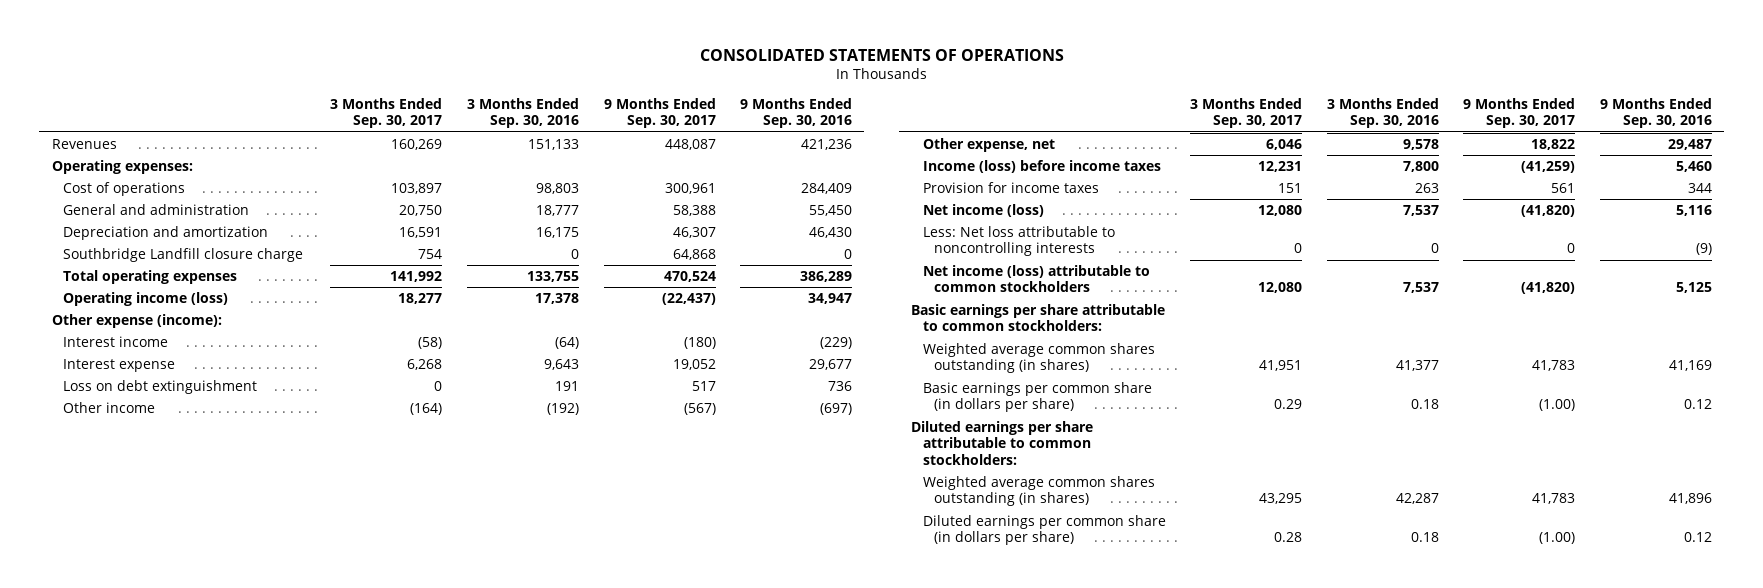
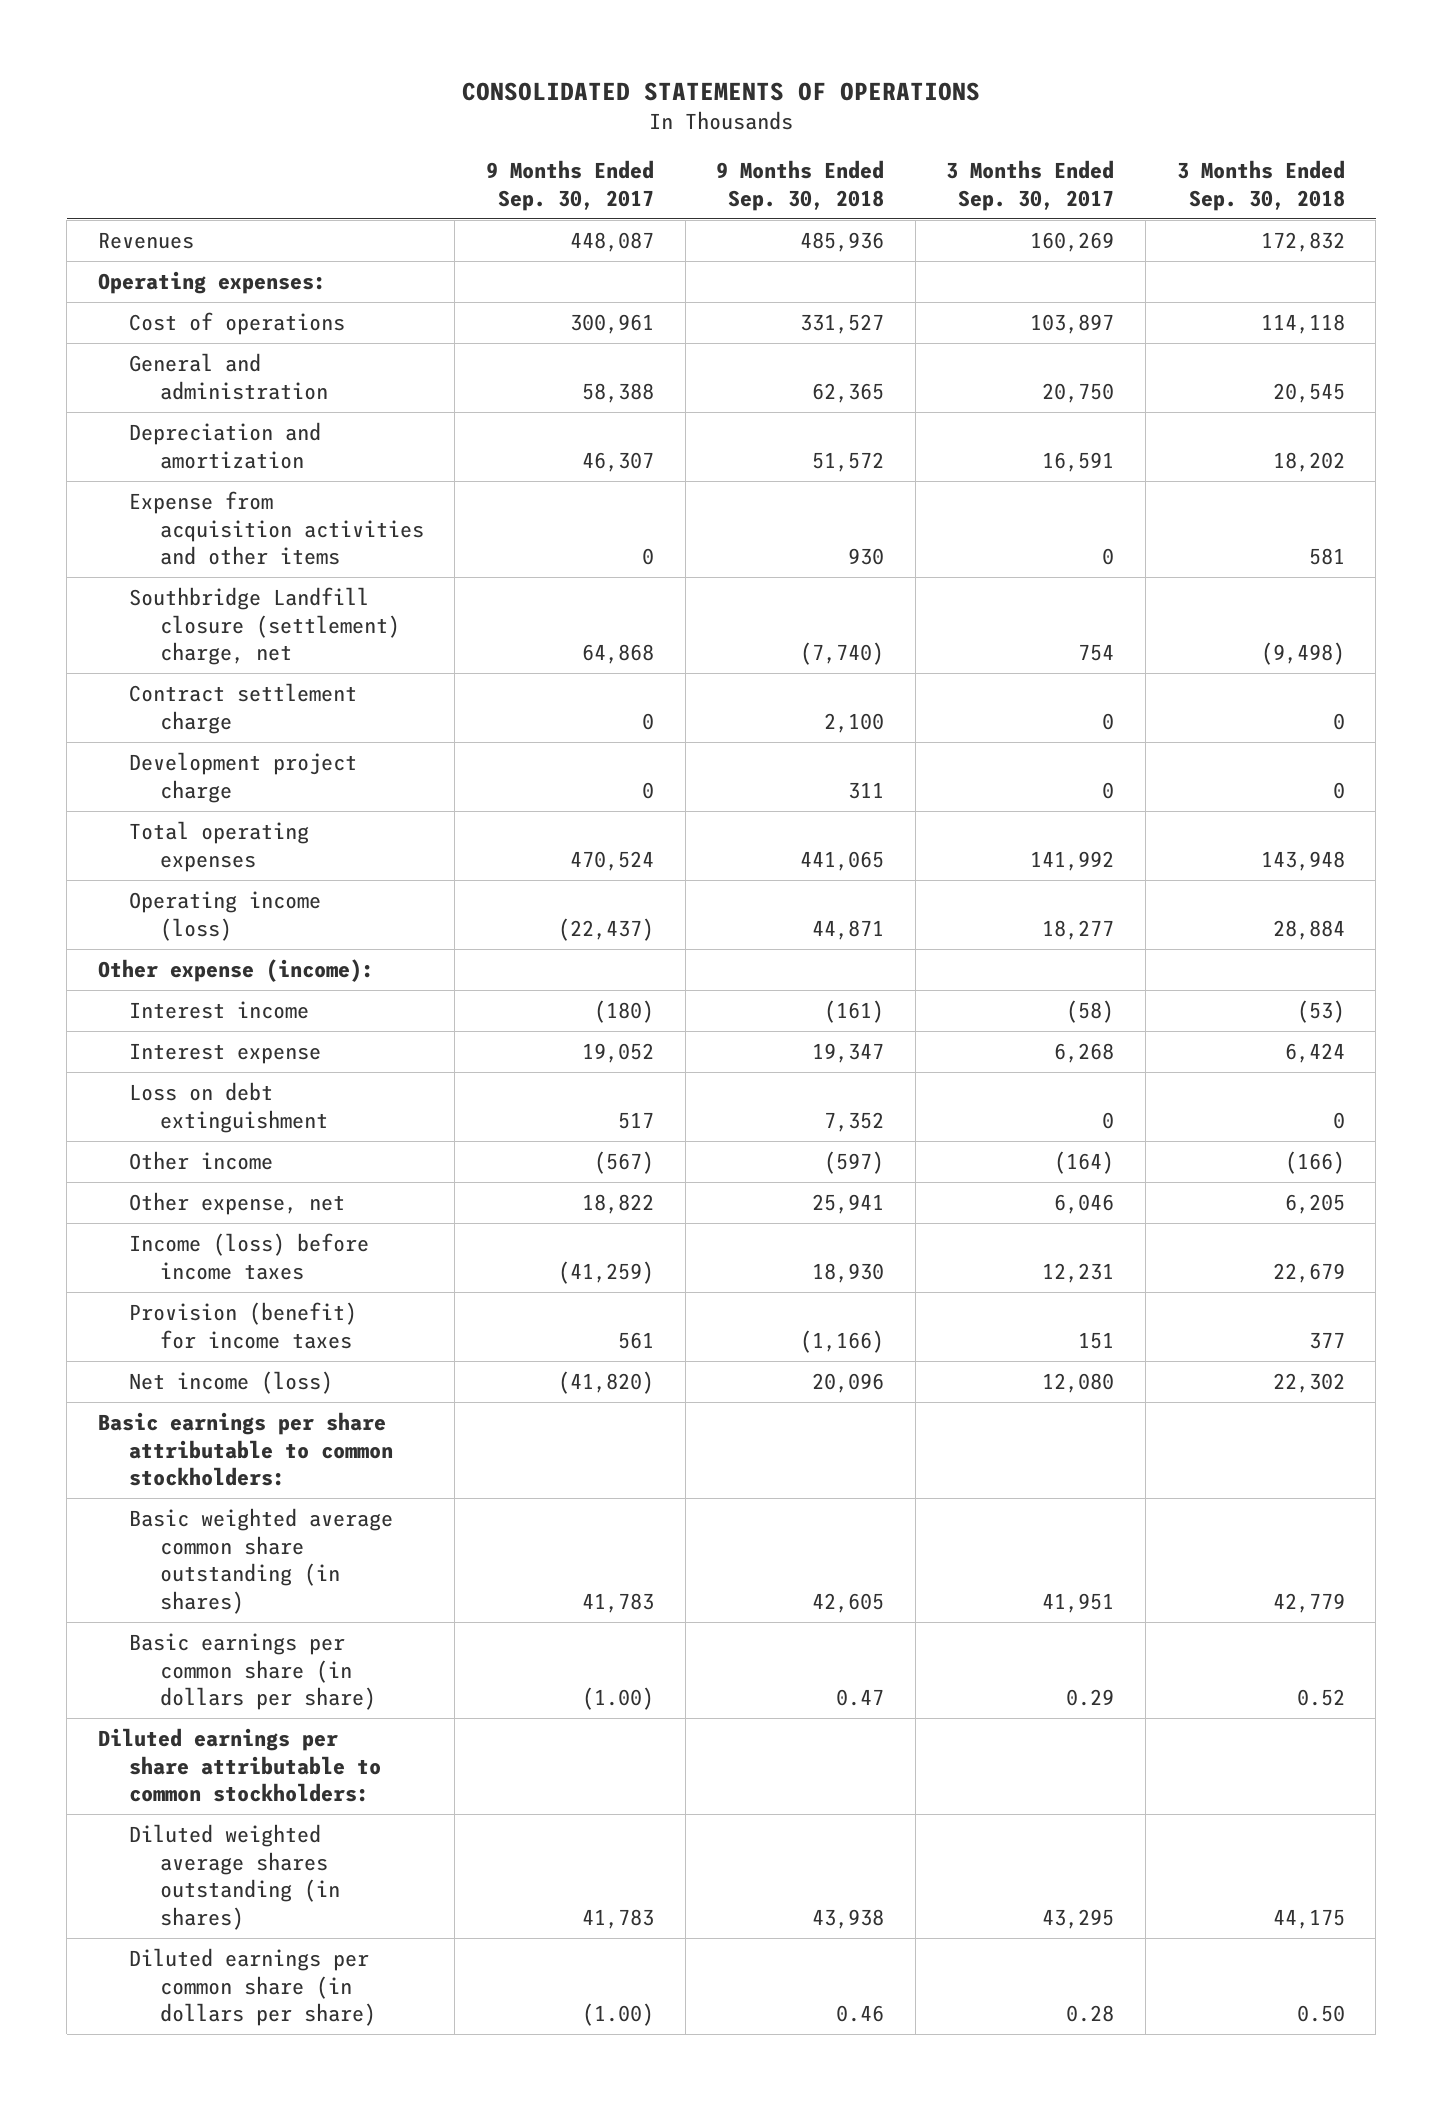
[467,98,580,129] 3 Months Ended Sep. 30, 2016 -> none
[740,98,853,129] 9 Months Ended Sep. 30, 2016 -> none
none -> [716,159,885,211] 9 Months Ended Sep. 30, 2018
none -> [1176,159,1345,211] 3 Months Ended Sep. 30, 2018
none -> [128,490,424,566] Expense from acquisition activities and other items
[62,248,303,263] Southbridge Landfill closure charge -> [128,586,400,666] Southbridge Landfill closure (settlement) charge, net
none -> [128,682,357,734] Contract settlement charge
none -> [128,751,357,803] Development project charge
[922,182,1099,194] Provision for income taxes -> [128,1301,357,1349] Provision (benefit) for income taxes
[922,226,1115,257] Less: Net loss attributable to noncontrolling interests -> none
[922,265,1150,293] Net income (loss) attributable to common stockholders -> none
[922,343,1155,374] Weighted average common shares outstanding (in shares) -> [128,1507,393,1614] Basic weighted average common share outstanding (in shares)
[922,476,1155,507] Weighted average common shares outstanding (in shares) -> [128,1823,340,1930] Diluted weighted average shares outstanding (in shares)

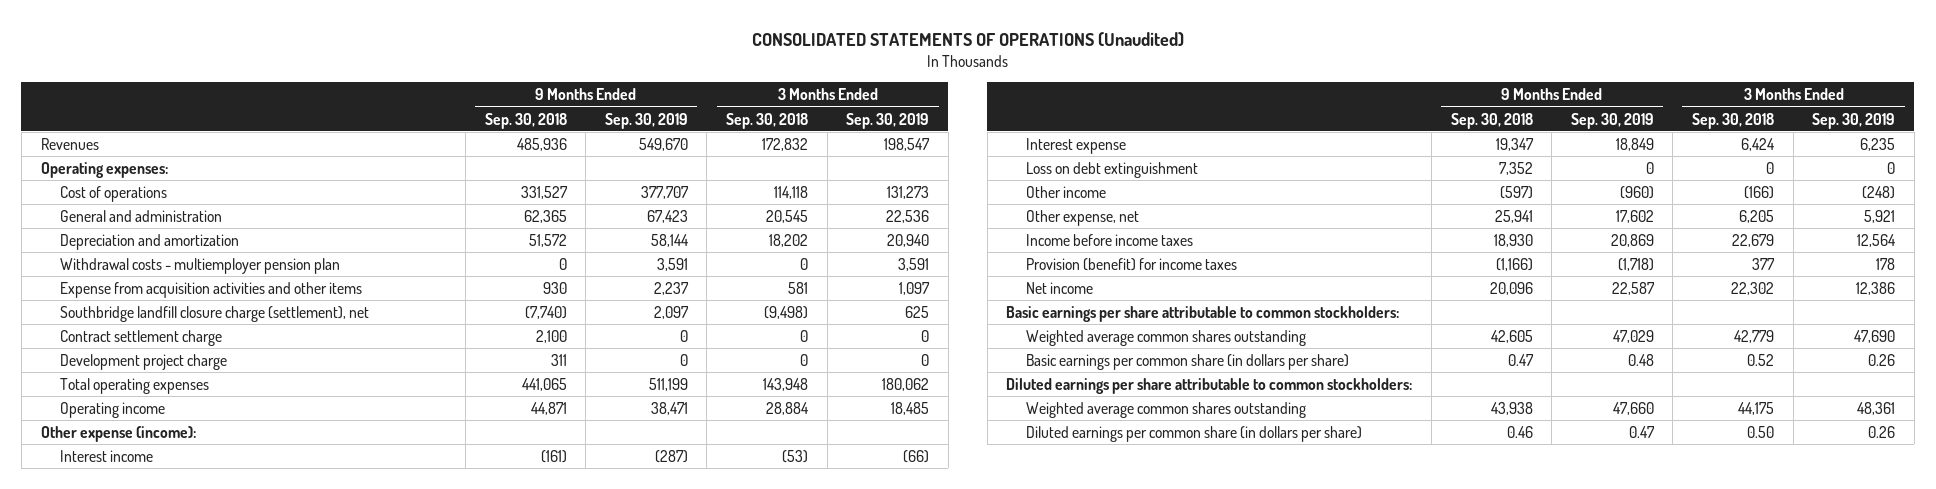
[462,81,981,101] CONSOLIDATED STATEMENTS OF OPERATIONS -> [751,31,1184,47] CONSOLIDATED STATEMENTS OF OPERATIONS (Unaudited)
[485,159,654,211] 9 Months Ended Sep. 30, 2017 -> none
[946,159,1115,211] 3 Months Ended Sep. 30, 2017 -> none
none -> [604,112,688,129] Sep. 30, 2019
none -> [846,112,930,129] Sep. 30, 2019
none -> [59,257,340,274] Withdrawal costs - multiemployer pension plan
[128,586,400,666] Southbridge Landfill closure (settlement) charge, net -> [59,305,369,322] Southbridge landfill closure charge (settlement), net
[128,890,321,941] Operating income (loss) -> [59,401,165,418] Operating income
[128,1232,369,1280] Income (loss) before income taxes -> [1025,233,1193,246] Income before income taxes
[128,1370,333,1394] Net income (loss) -> [1025,281,1093,294] Net income
[128,1507,393,1614] Basic weighted average common share outstanding (in shares) -> [1025,329,1306,346] Weighted average common shares outstanding
[128,1823,340,1930] Diluted weighted average shares outstanding (in shares) -> [1025,401,1306,418] Weighted average common shares outstanding

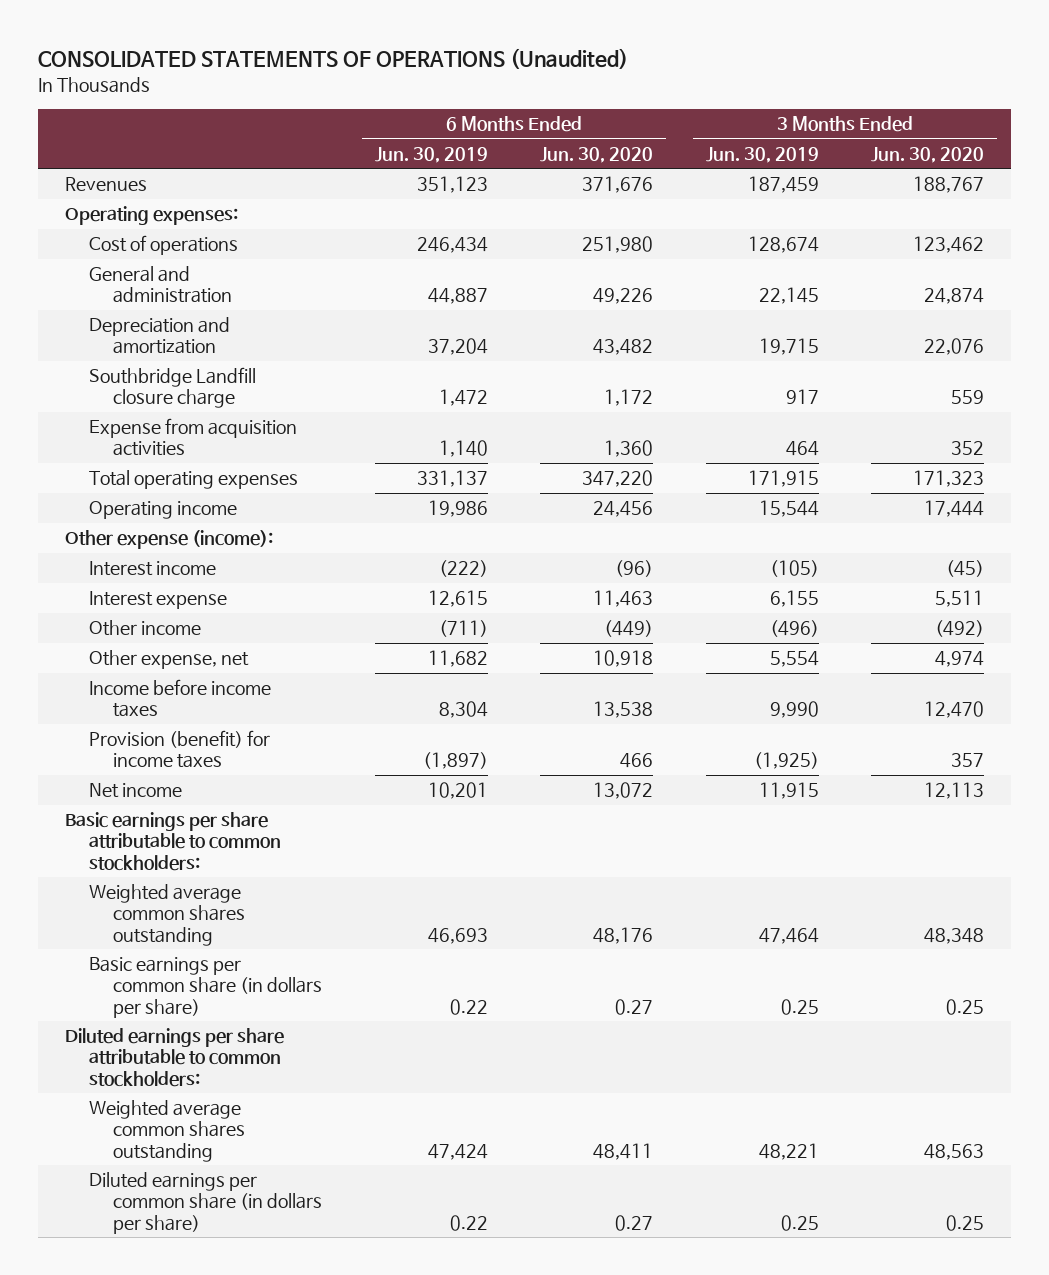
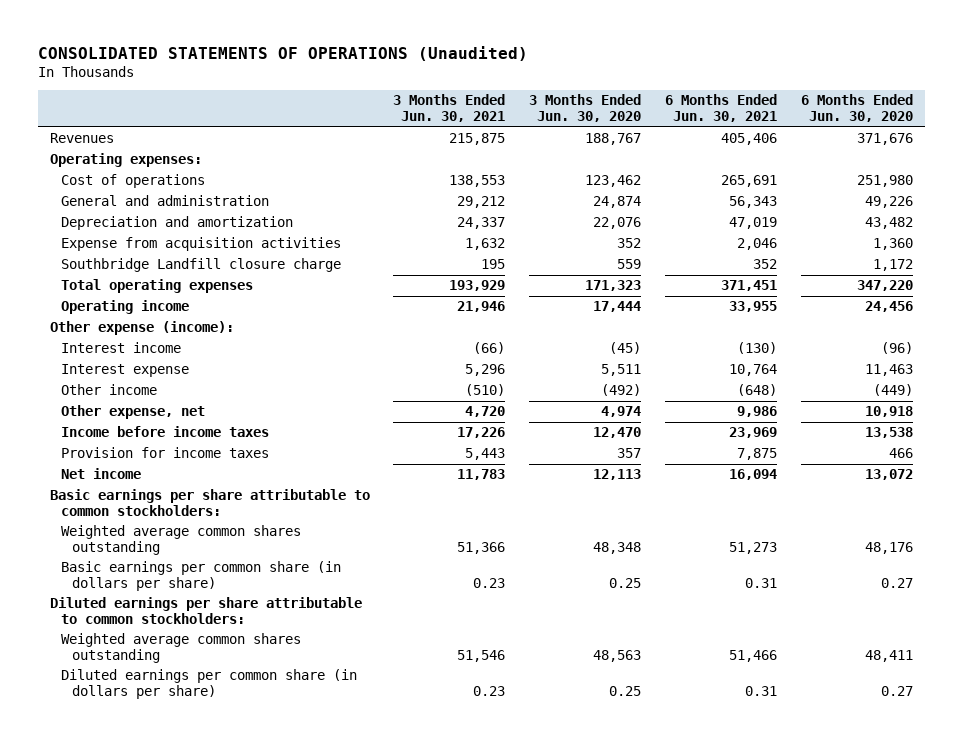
[374,146,488,163] Jun. 30, 2019 -> none
[705,146,819,163] Jun. 30, 2019 -> none
none -> [393,94,506,123] 3 Months Ended Jun. 30, 2021
none -> [665,94,778,123] 6 Months Ended Jun. 30, 2021
[88,367,256,409] Southbridge Landfill closure charge -> [60,258,341,273] Southbridge Landfill closure charge
[88,730,270,769] Provision (benefit) for income taxes -> [60,447,269,459] Provision for income taxes

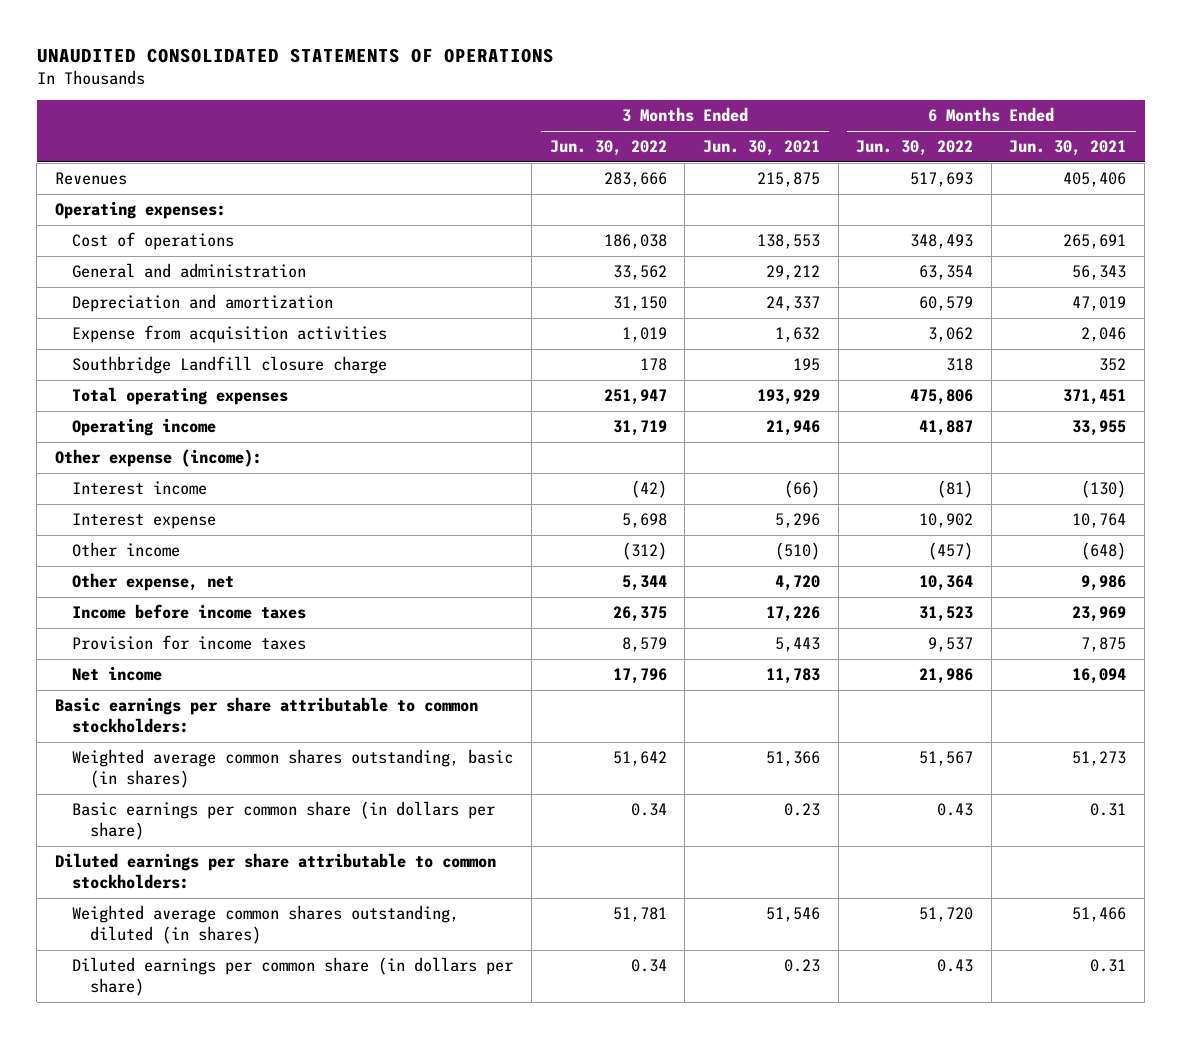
[37,45,528,61] CONSOLIDATED STATEMENTS OF OPERATIONS (Unaudited) -> [36,47,554,63] UNAUDITED CONSOLIDATED STATEMENTS OF OPERATIONS
[529,94,642,123] 3 Months Ended Jun. 30, 2020 -> none
[800,94,913,123] 6 Months Ended Jun. 30, 2020 -> none
none -> [549,140,667,157] Jun. 30, 2022
none -> [856,140,974,157] Jun. 30, 2022
[60,525,301,555] Weighted average common shares outstanding -> [72,749,514,789] Weighted average common shares outstanding, basic (in shares)
[60,633,301,663] Weighted average common shares outstanding -> [72,905,460,945] Weighted average common shares outstanding, diluted (in shares)

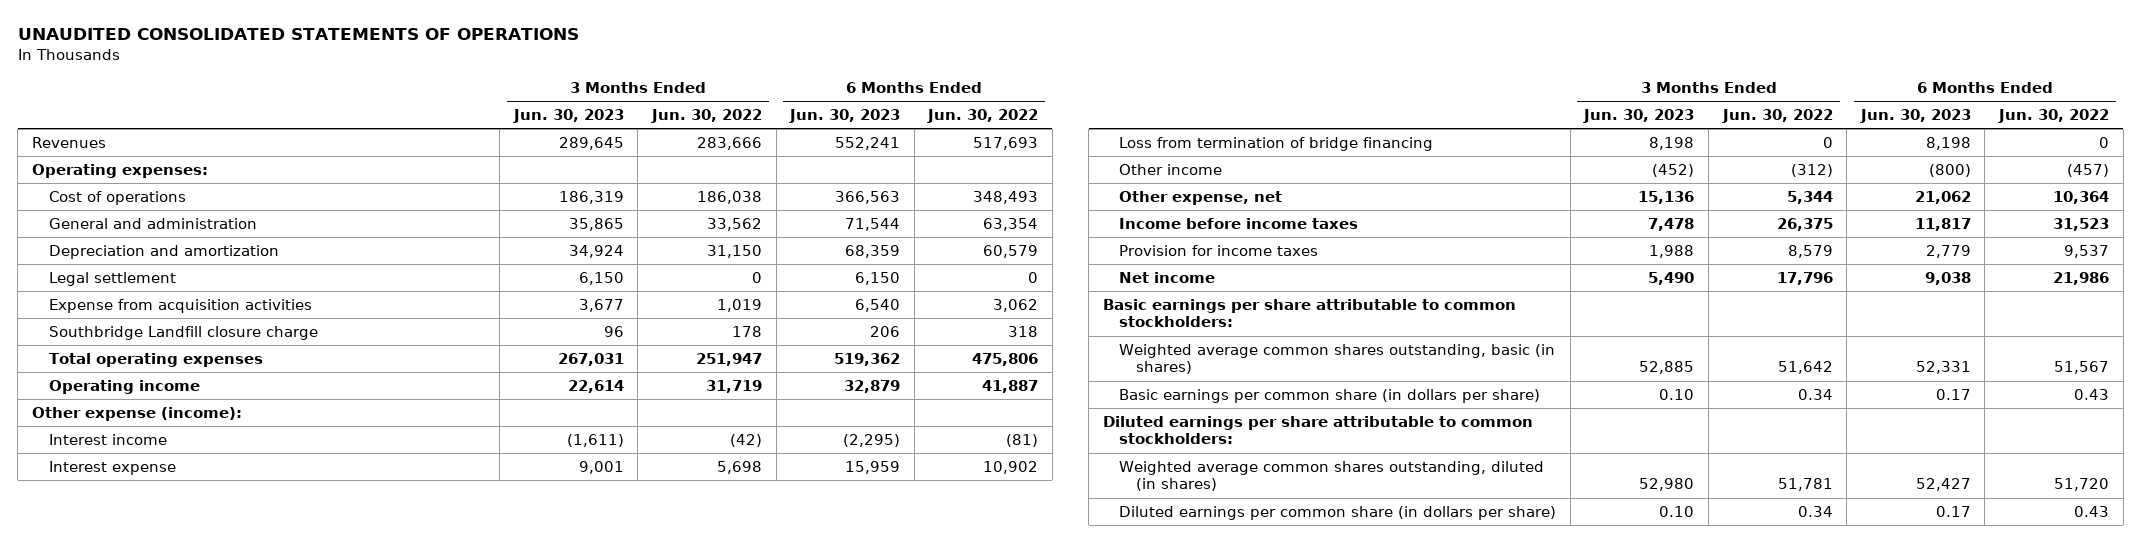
[702,140,820,157] Jun. 30, 2021 -> none
[1009,140,1127,157] Jun. 30, 2021 -> none
none -> [512,109,624,124] Jun. 30, 2023
none -> [789,109,901,124] Jun. 30, 2023
none -> [48,271,176,286] Legal settlement
none -> [1119,136,1434,151] Loss from termination of bridge financing

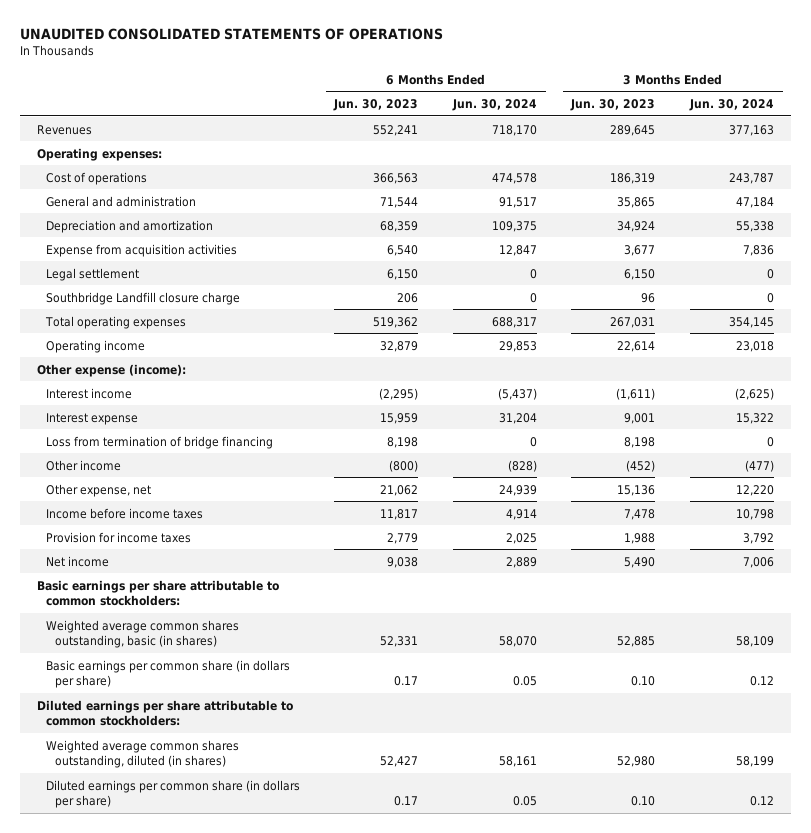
[650,109,762,124] Jun. 30, 2022 -> none
[927,109,1039,124] Jun. 30, 2022 -> none
none -> [451,99,537,112] Jun. 30, 2024
none -> [688,99,774,112] Jun. 30, 2024
[48,271,176,286] Legal settlement -> [45,267,139,281] Legal settlement

